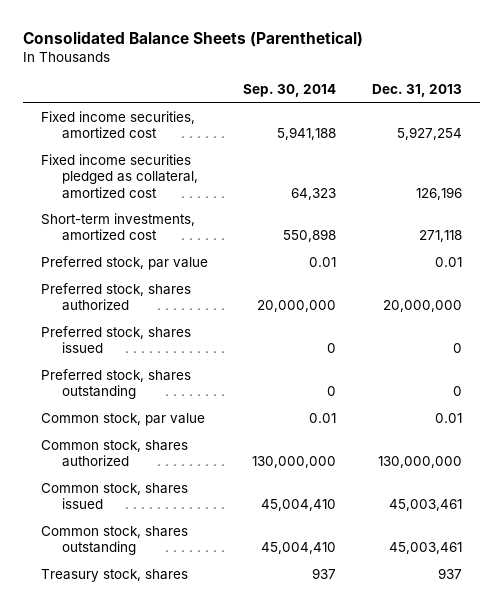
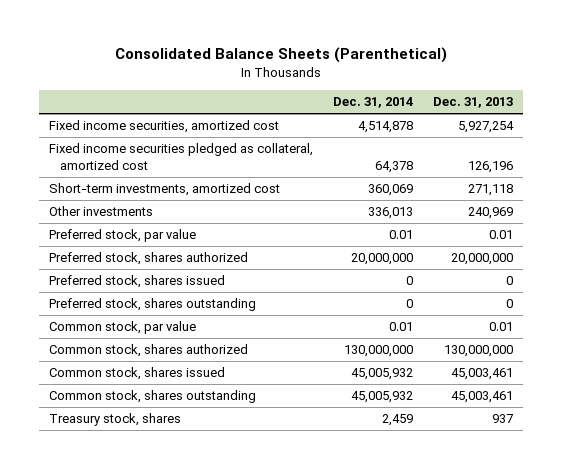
[243,84,337,98] Sep. 30, 2014 -> none
none -> [332,97,413,109] Dec. 31, 2014
none -> [49,206,154,217] Other investments

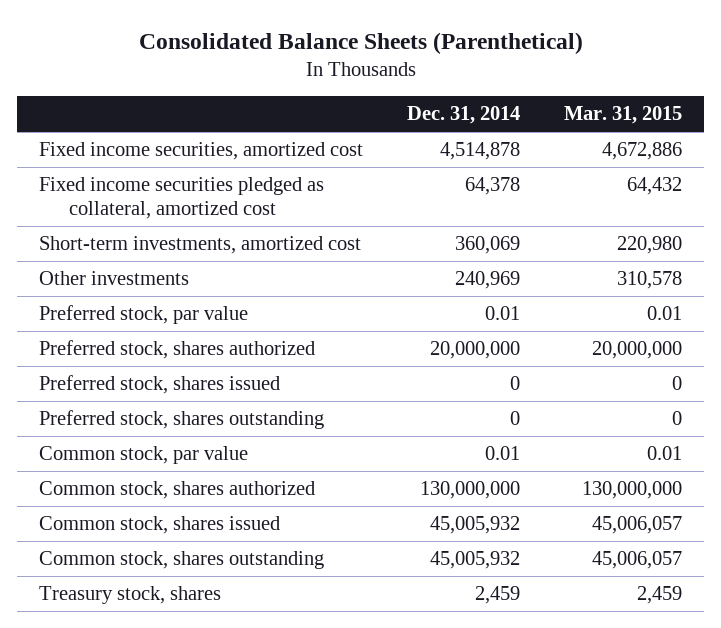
[432,97,513,109] Dec. 31, 2013 -> none
none -> [564,106,683,125] Mar. 31, 2015
[367,207,413,220] 336,013 -> [455,270,521,289] 240,969

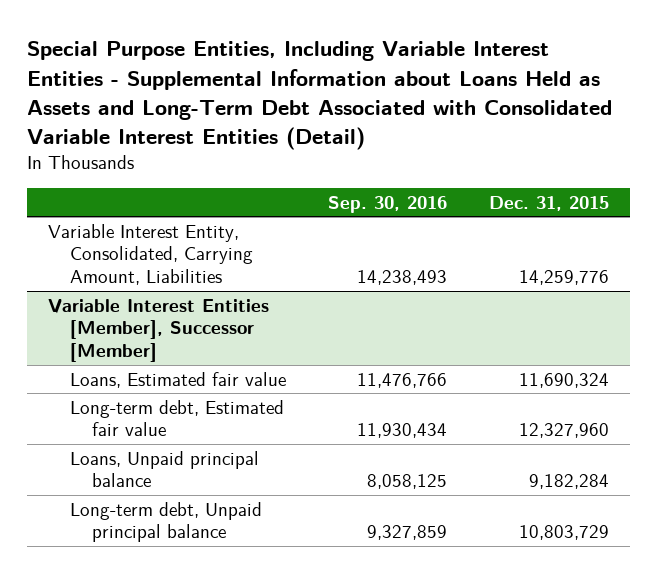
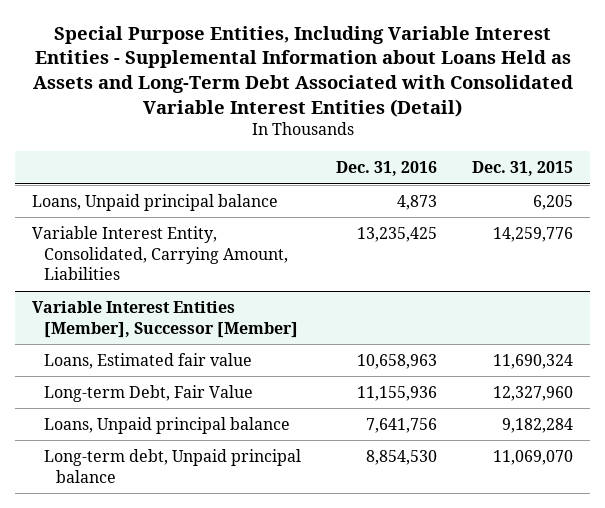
[327,195,447,213] Sep. 30, 2016 -> none
none -> [336,161,438,177] Dec. 31, 2016
none -> [32,193,279,211] Loans, Unpaid principal balance
[70,399,285,437] Long-term debt, Estimated fair value -> [44,384,254,402] Long-term Debt, Fair Value
[518,525,609,541] 10,803,729 -> [493,449,574,465] 11,069,070

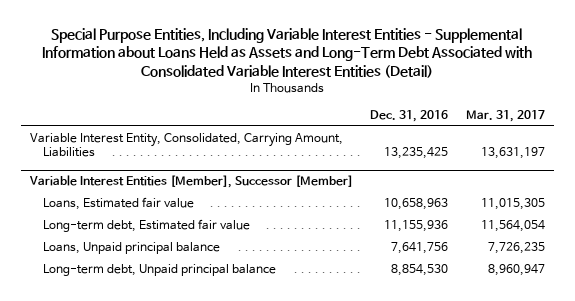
[472,161,574,177] Dec. 31, 2015 -> none
none -> [465,109,545,122] Mar. 31, 2017
[32,193,279,211] Loans, Unpaid principal balance -> none
[44,384,254,402] Long-term Debt, Fair Value -> [43,219,251,233] Long-term debt, Estimated fair value

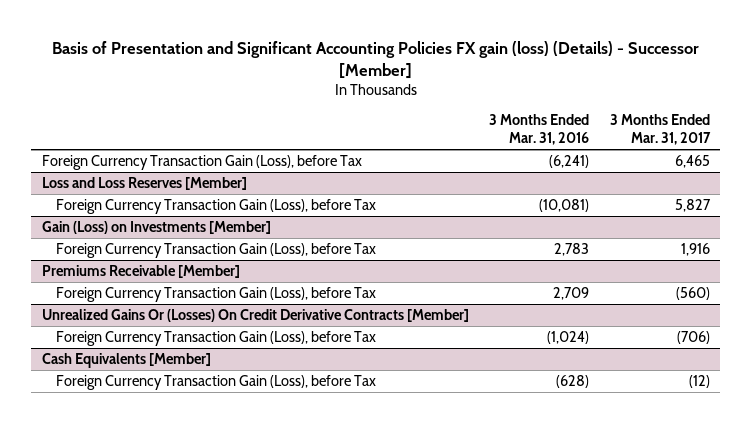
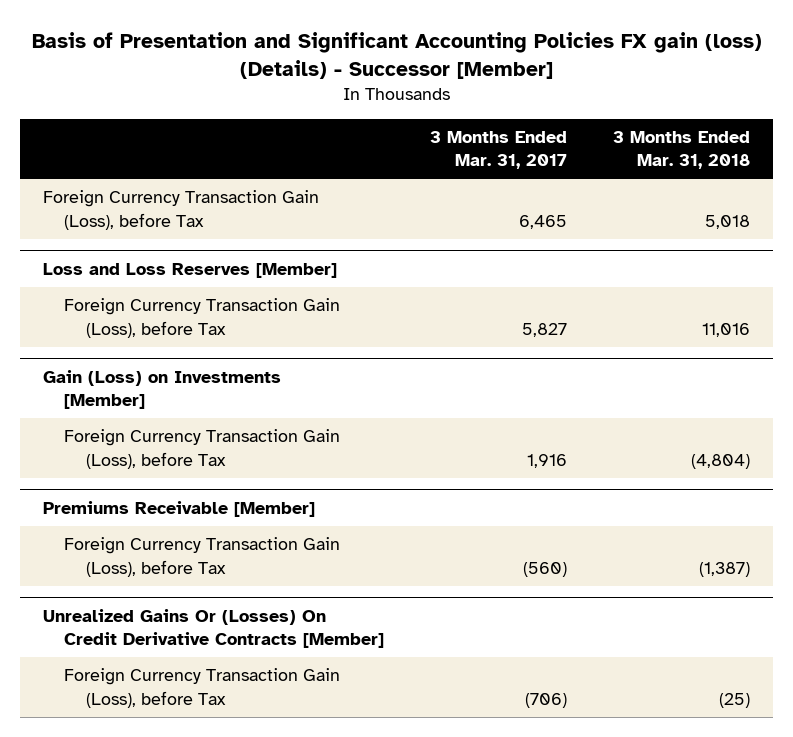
[489,114,590,146] 3 Months Ended Mar. 31, 2016 -> none
none -> [613,130,751,170] 3 Months Ended Mar. 31, 2018
[41,353,211,369] Cash Equivalents [Member] -> none
[56,375,377,391] Foreign Currency Transaction Gain (Loss), before Tax -> none

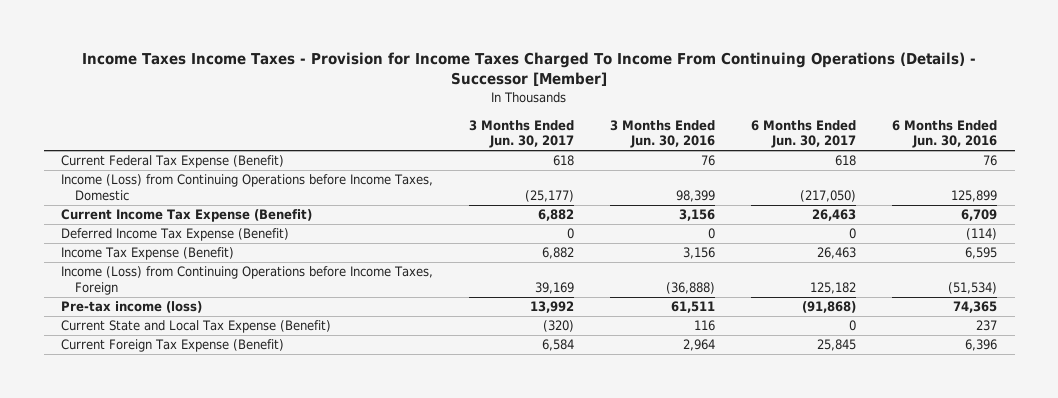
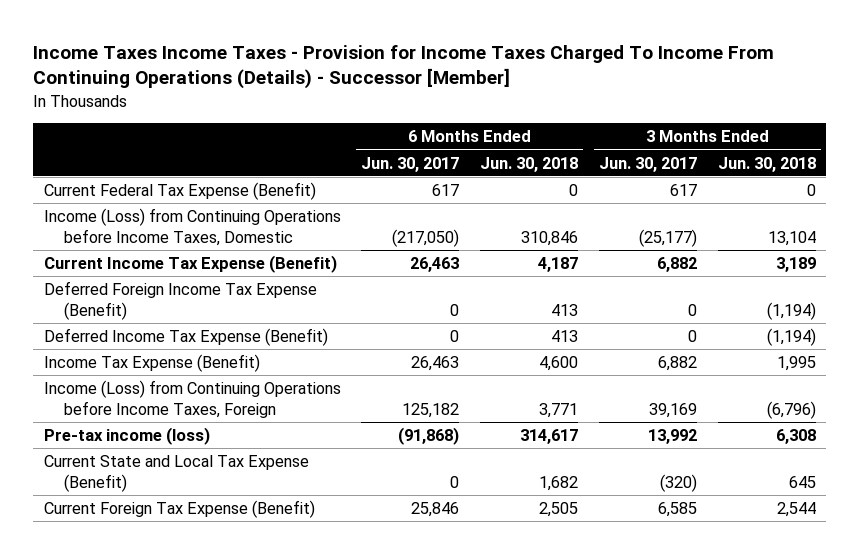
[610,119,716,149] 3 Months Ended Jun. 30, 2016 -> none
[891,119,997,149] 6 Months Ended Jun. 30, 2016 -> none
none -> [480,156,579,172] Jun. 30, 2018
none -> [718,156,817,172] Jun. 30, 2018
[553,155,575,167] 618 -> [670,184,698,197] 617
[834,155,856,167] 618 -> [432,184,460,197] 617
none -> [43,281,317,320] Deferred Foreign Income Tax Expense (Benefit)
[542,339,575,352] 6,584 -> [658,502,698,518] 6,585
[816,339,856,352] 25,845 -> [411,502,460,518] 25,846

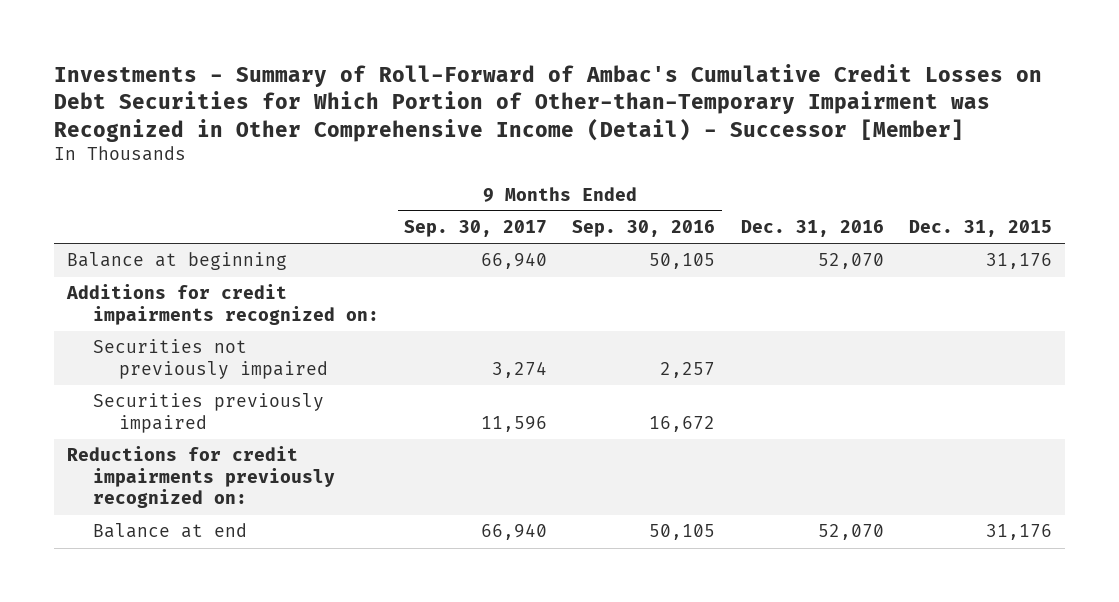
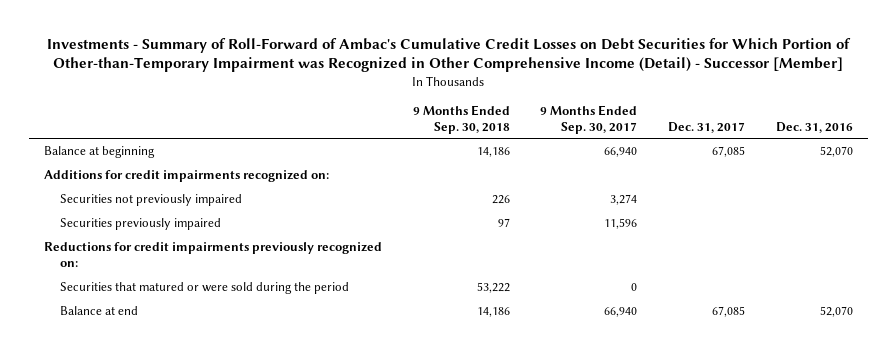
[572,220,716,238] Sep. 30, 2016 -> none
[908,220,1052,238] Dec. 31, 2015 -> none
none -> [412,104,510,134] 9 Months Ended Sep. 30, 2018
none -> [667,121,745,133] Dec. 31, 2017
none -> [60,282,350,295] Securities that matured or were sold during the period

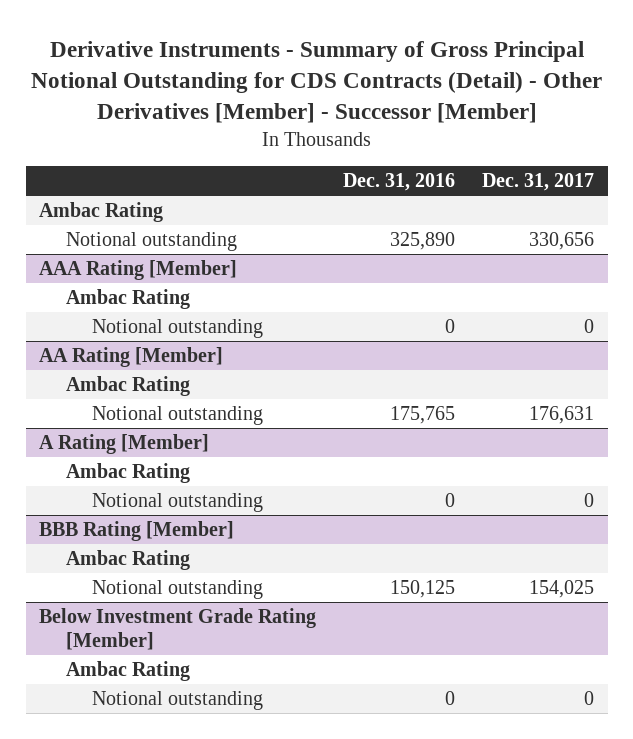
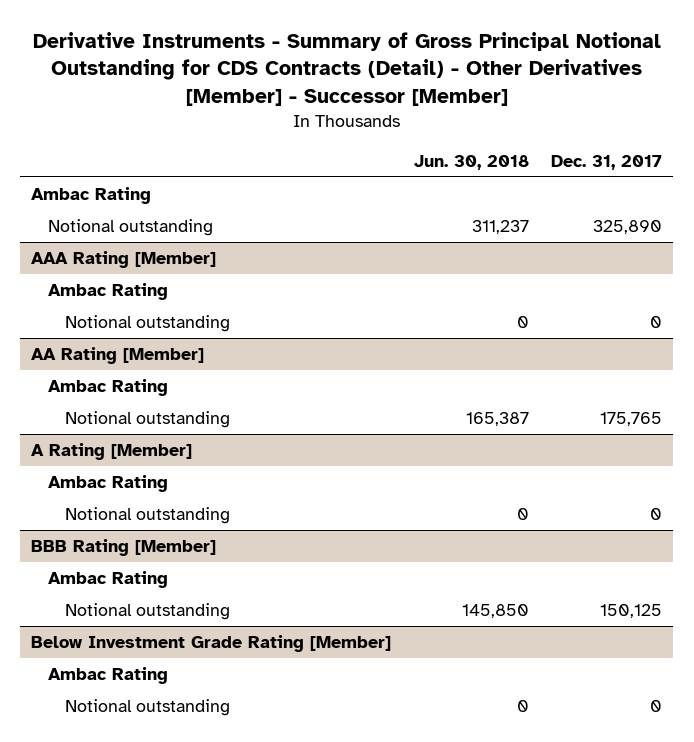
[343,173,456,192] Dec. 31, 2016 -> none
none -> [413,154,529,170] Jun. 30, 2018
[529,232,595,251] 330,656 -> [593,220,663,235] 325,890
[529,406,595,425] 176,631 -> [600,412,663,427] 175,765
[529,580,595,599] 154,025 -> [600,604,663,619] 150,125

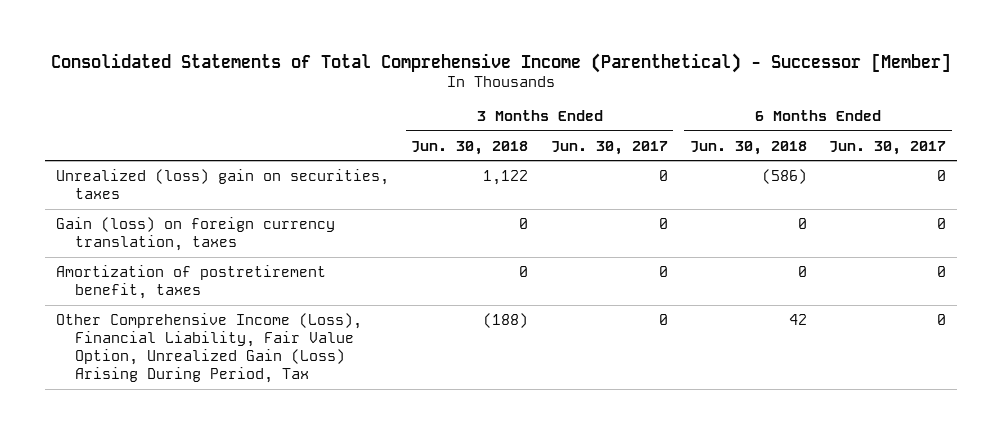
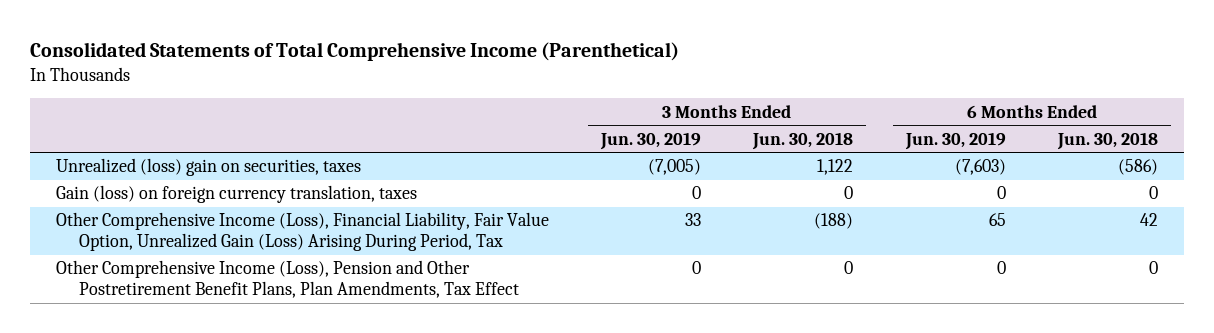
[51,52,952,73] Consolidated Statements of Total Comprehensive Income (Parenthetical) - Successor [Member] -> [29,42,679,62] Consolidated Statements of Total Comprehensive Income (Parenthetical)
[550,140,668,155] Jun. 30, 2017 -> none
[829,140,947,155] Jun. 30, 2017 -> none
none -> [600,131,702,150] Jun. 30, 2019
none -> [904,131,1006,150] Jun. 30, 2019
[56,264,327,300] Amortization of postretirement benefit, taxes -> none
none -> [56,260,519,299] Other Comprehensive Income (Loss), Pension and Other Postretirement Benefit Plans, Plan Amendments, Tax Effect

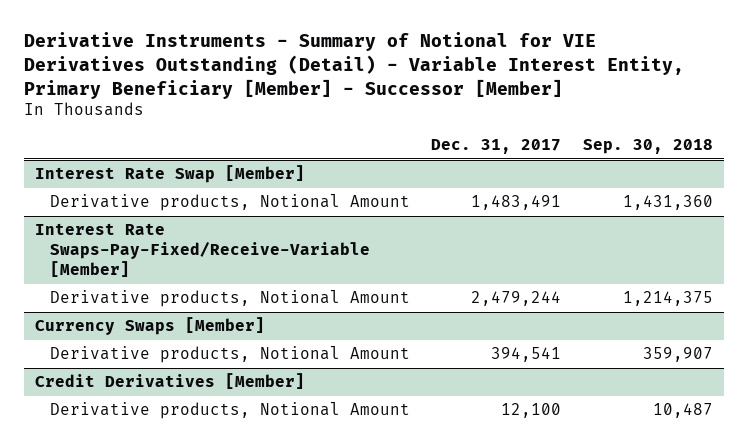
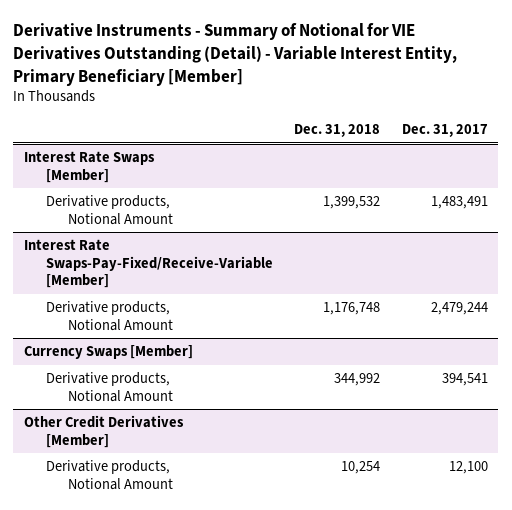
[23,32,684,99] Derivative Instruments - Summary of Notional for VIE Derivatives Outstanding (Detail) - Variable Interest Entity, Primary Beneficiary [Member] - Successor [Member] -> [13,23,458,86] Derivative Instruments - Summary of Notional for VIE Derivatives Outstanding (Detail) - Variable Interest Entity, Primary Beneficiary [Member]
[583,138,714,154] Sep. 30, 2018 -> none
none -> [294,124,381,138] Dec. 31, 2018
[34,165,305,184] Interest Rate Swap [Member] -> [24,151,156,183] Interest Rate Swaps [Member]
[34,373,305,390] Credit Derivatives [Member] -> [24,415,185,448] Other Credit Derivatives [Member]

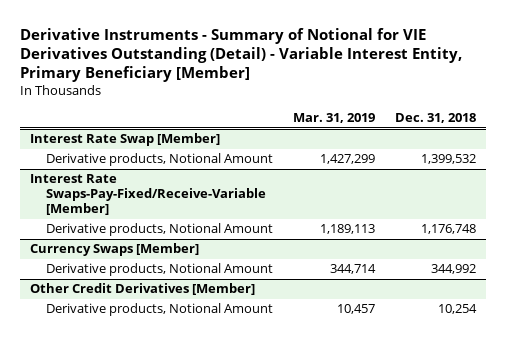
[401,124,488,138] Dec. 31, 2017 -> none
none -> [293,113,376,124] Mar. 31, 2019
[24,151,156,183] Interest Rate Swaps [Member] -> [30,133,221,147] Interest Rate Swap [Member]

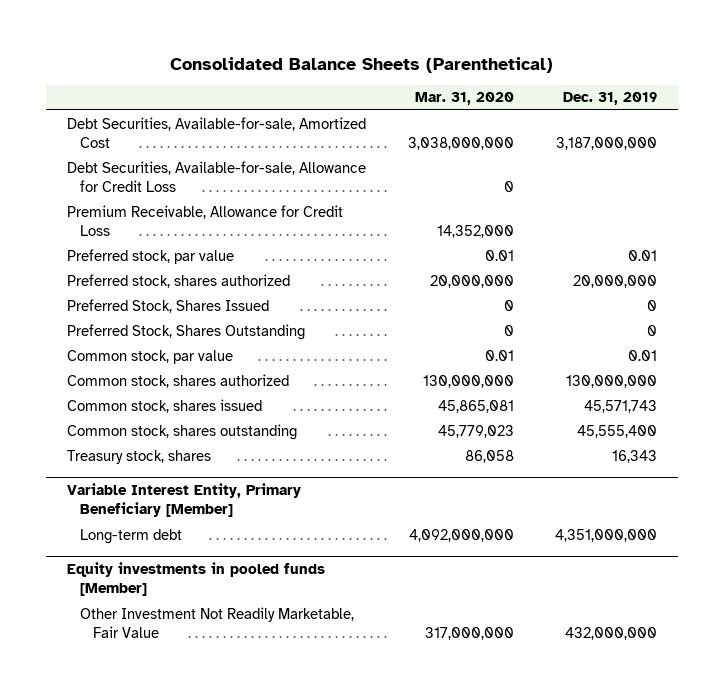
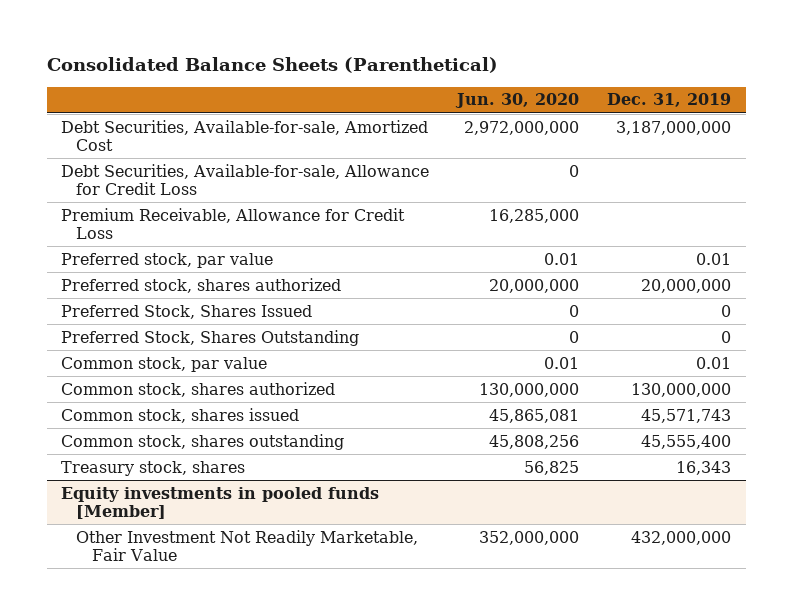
[414,92,514,106] Mar. 31, 2020 -> none
none -> [455,93,580,109] Jun. 30, 2020
[66,483,301,518] Variable Interest Entity, Primary Beneficiary [Member] -> none
[79,528,182,544] Long-term debt -> none

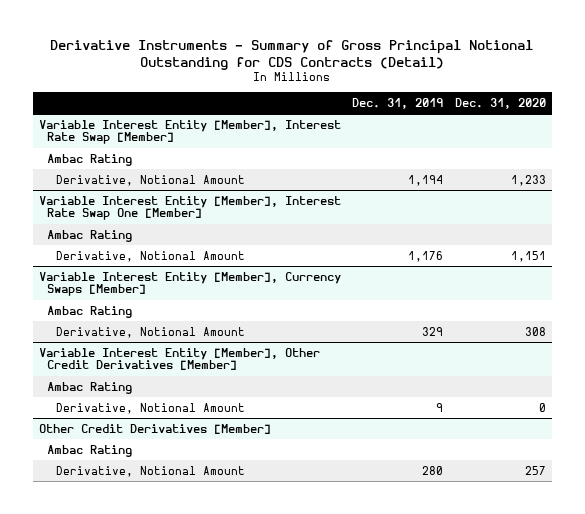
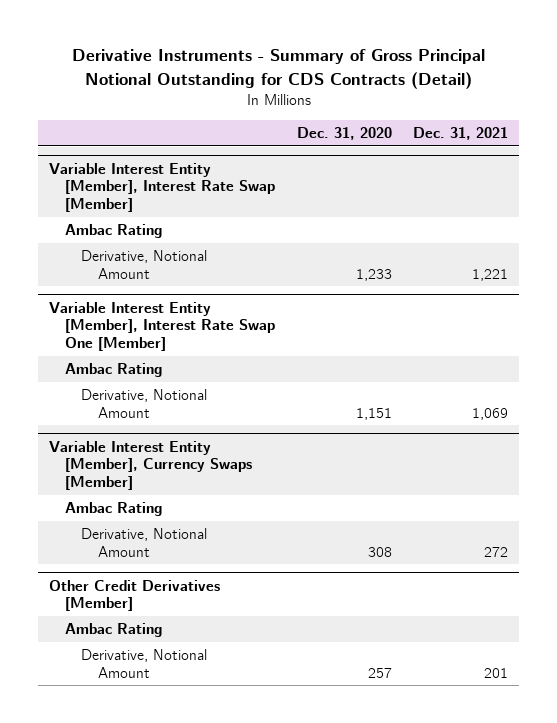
[352,98,444,110] Dec. 31, 2019 -> none
none -> [413,126,509,140] Dec. 31, 2021
[38,347,320,371] Variable Interest Entity [Member], Other Credit Derivatives [Member] -> none
[47,381,133,394] Ambac Rating -> none
[55,402,245,414] Derivative, Notional Amount -> none

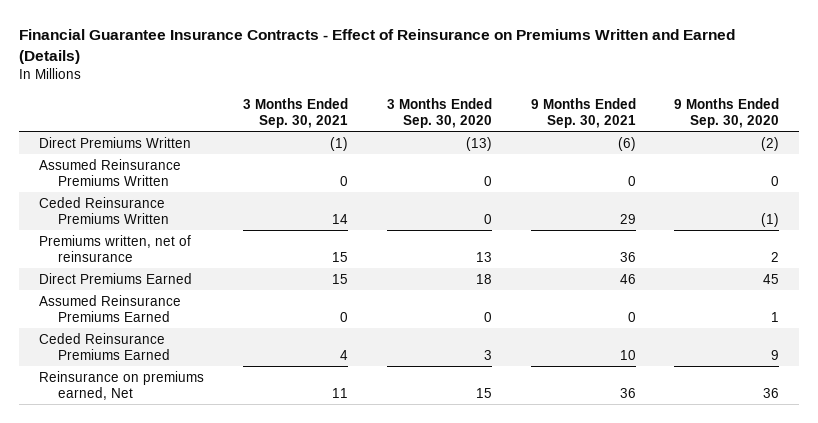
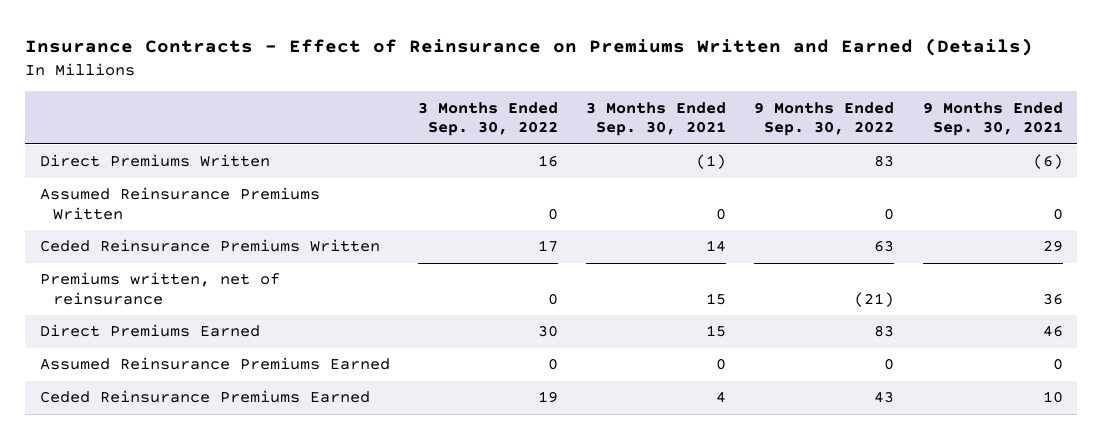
[19,29,736,65] Financial Guarantee Insurance Contracts - Effect of Reinsurance on Premiums Written and Earned (Details) -> [25,37,1034,56] Insurance Contracts - Effect of Reinsurance on Premiums Written and Earned (Details)
[386,97,492,128] 3 Months Ended Sep. 30, 2020 -> none
[674,97,780,128] 9 Months Ended Sep. 30, 2020 -> none
none -> [417,101,558,137] 3 Months Ended Sep. 30, 2022
none -> [754,101,895,137] 9 Months Ended Sep. 30, 2022
[38,370,204,401] Reinsurance on premiums earned, Net -> none

